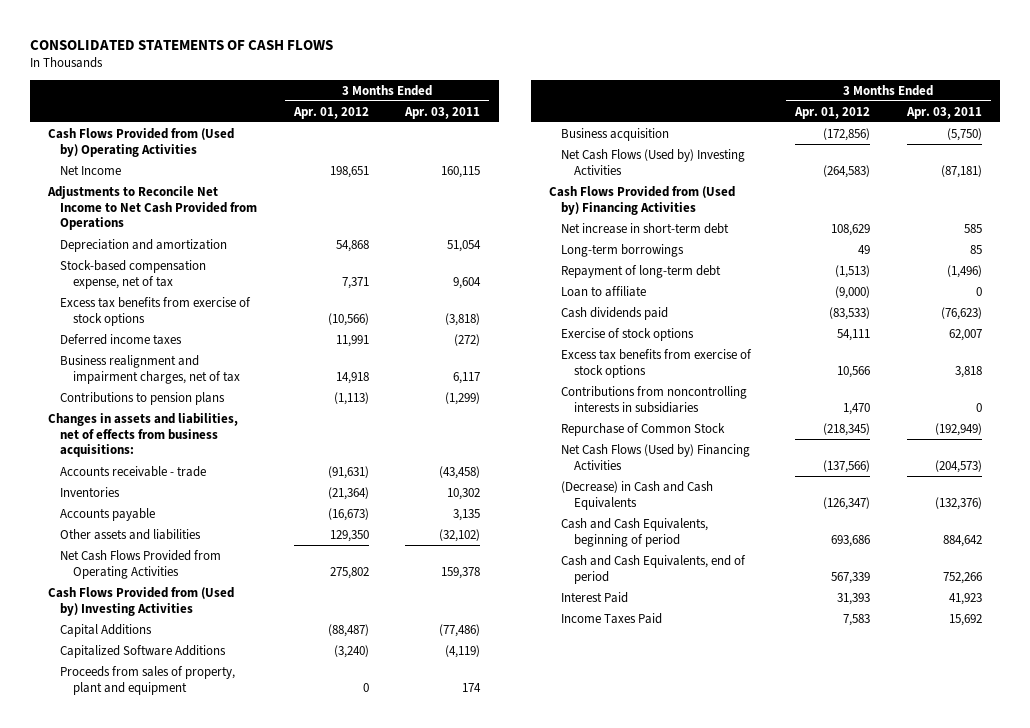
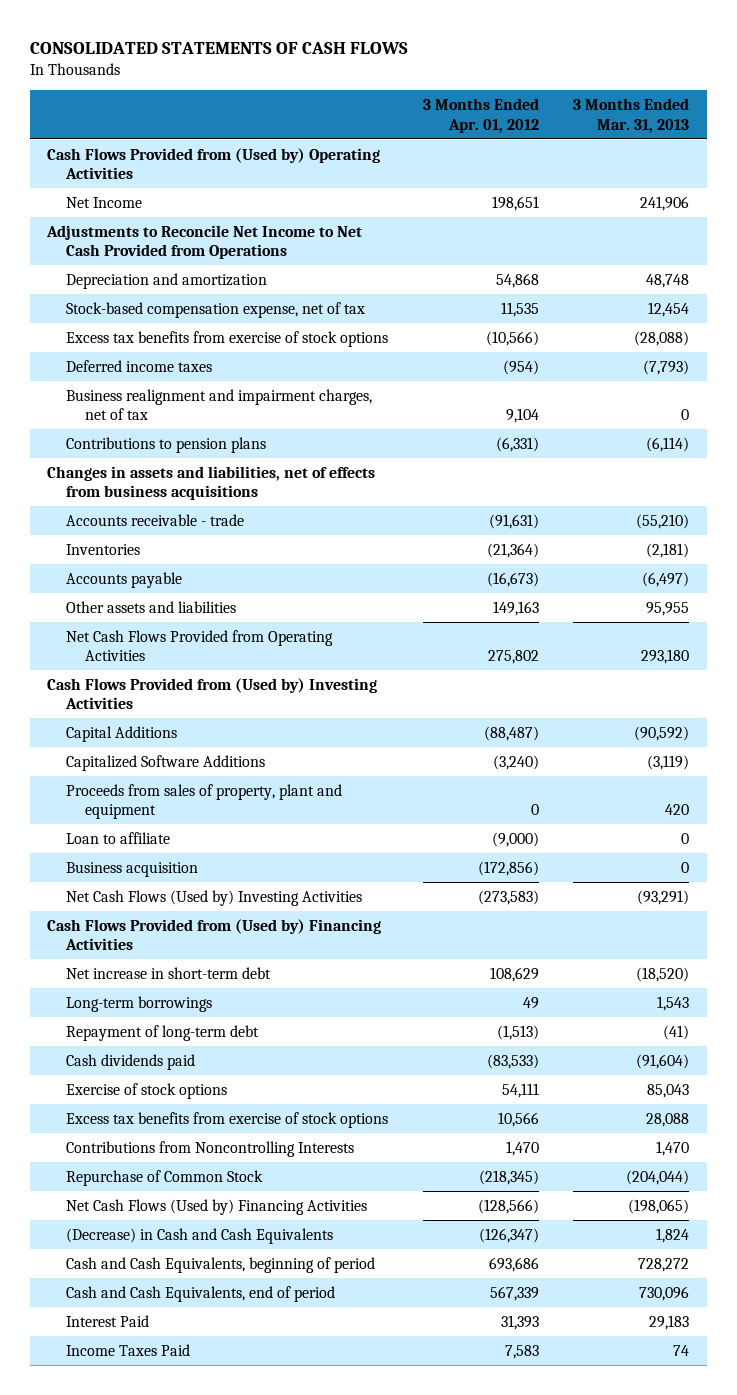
[404,106,481,119] Apr. 03, 2011 -> none
none -> [573,98,690,133] 3 Months Ended Mar. 31, 2013
[341,276,369,289] 7,371 -> [500,301,539,317] 11,535
[335,334,369,347] 11,991 -> [502,359,539,375] (954)
[335,371,369,384] 14,918 -> [505,408,539,424] 9,104
[333,391,369,405] (1,113) -> [495,436,539,452] (6,331)
[47,412,238,458] Changes in assets and liabilities, net of effects from business acquisitions: -> [47,465,376,501] Changes in assets and liabilities, net of effects from business acquisitions
[329,529,369,542] 129,350 -> [492,600,539,616] 149,163
[561,285,647,297] Loan to affiliate -> [66,831,171,844] Loan to affiliate
[822,164,870,178] (264,583) -> [477,889,539,905] (273,583)
[561,385,748,413] Contributions from noncontrolling interests in subsidiaries -> [66,1140,355,1157] Contributions from Noncontrolling Interests
[822,459,870,473] (137,566) -> [477,1198,539,1214] (128,566)

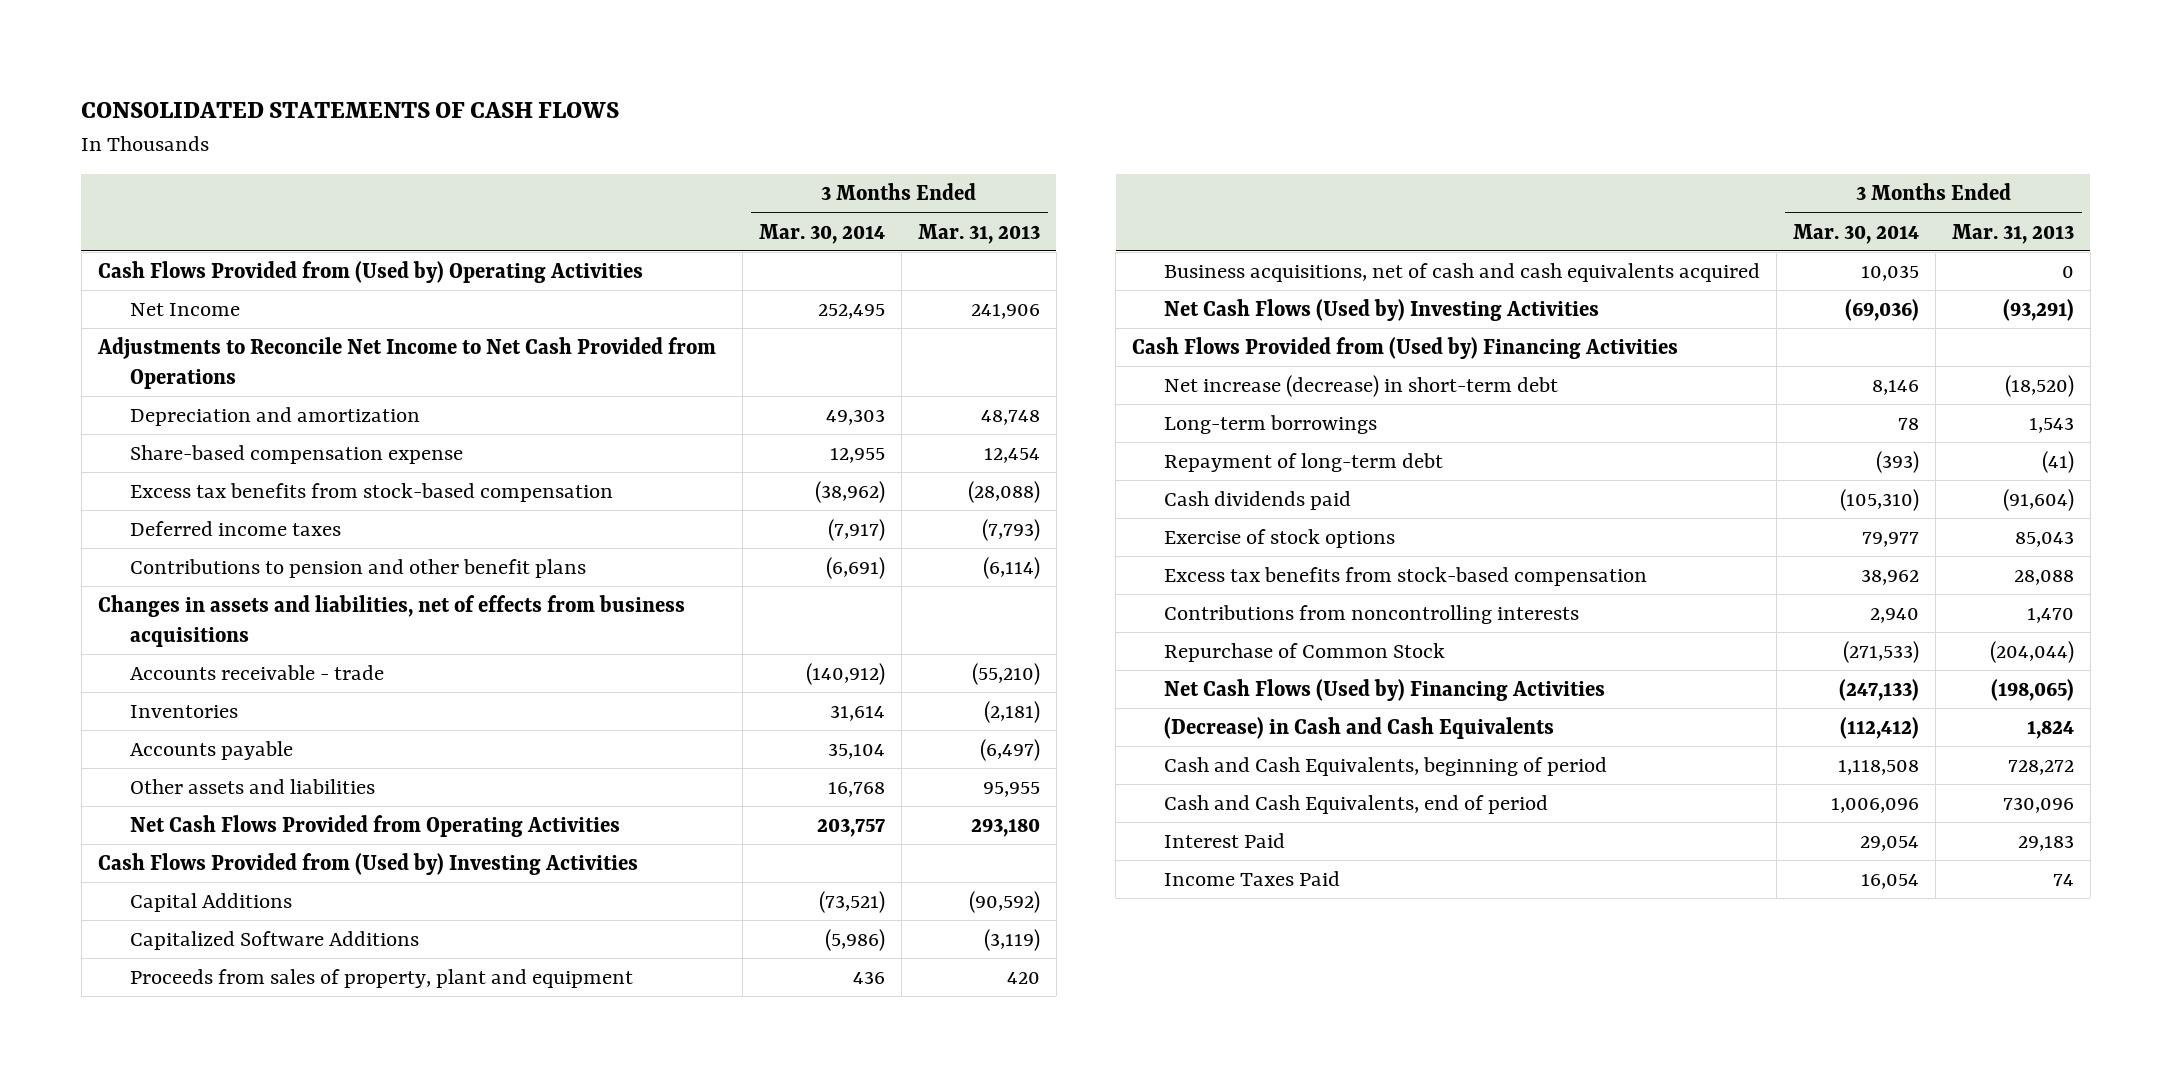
[422,98,539,133] 3 Months Ended Apr. 01, 2012 -> none
none -> [758,223,885,244] Mar. 30, 2014
[66,301,366,318] Stock-based compensation expense, net of tax -> [130,444,464,464] Share-based compensation expense
[66,330,389,347] Excess tax benefits from exercise of stock options -> [130,482,614,502] Excess tax benefits from stock-based compensation
[66,388,373,421] Business realignment and impairment charges, net of tax -> none
[66,436,267,453] Contributions to pension plans -> [130,558,587,578] Contributions to pension and other benefit plans
[66,831,171,844] Loan to affiliate -> none
[66,861,199,877] Business acquisition -> none
none -> [1164,262,1761,282] Business acquisitions, net of cash and cash equivalents acquired
[66,966,272,979] Net increase in short-term debt -> [1164,374,1559,397] Net increase (decrease) in short-term debt
[66,1111,389,1128] Excess tax benefits from exercise of stock options -> [1164,566,1648,586] Excess tax benefits from stock-based compensation
[66,1140,355,1157] Contributions from Noncontrolling Interests -> [1164,604,1580,624] Contributions from noncontrolling interests

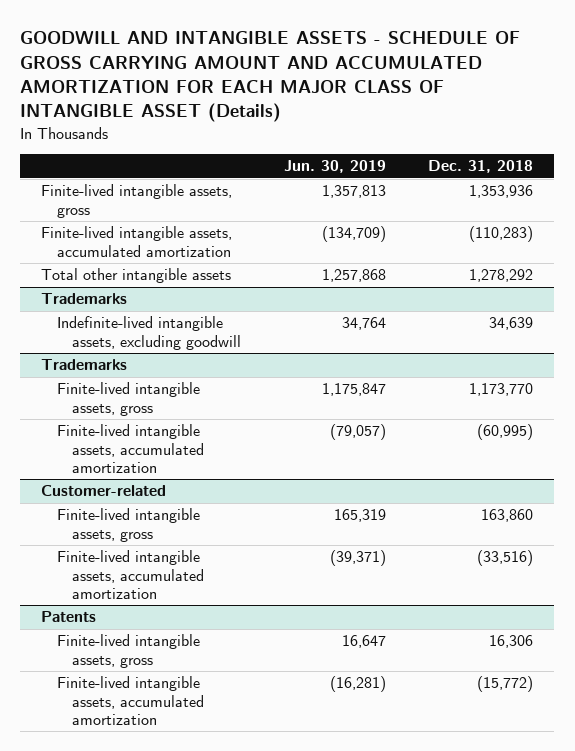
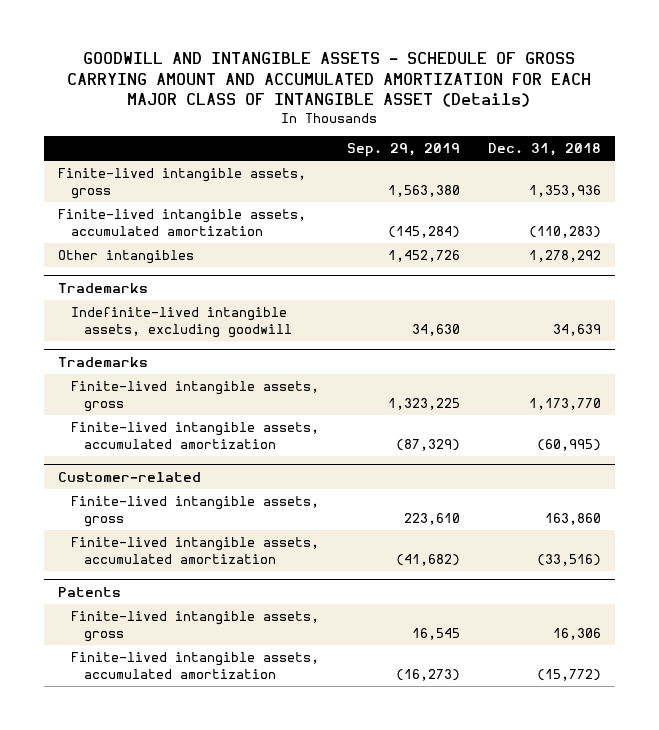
[283,160,386,174] Jun. 30, 2019 -> none
none -> [346,143,460,158] Sep. 29, 2019
[41,268,232,284] Total other intangible assets -> [57,250,194,265] Other intangibles

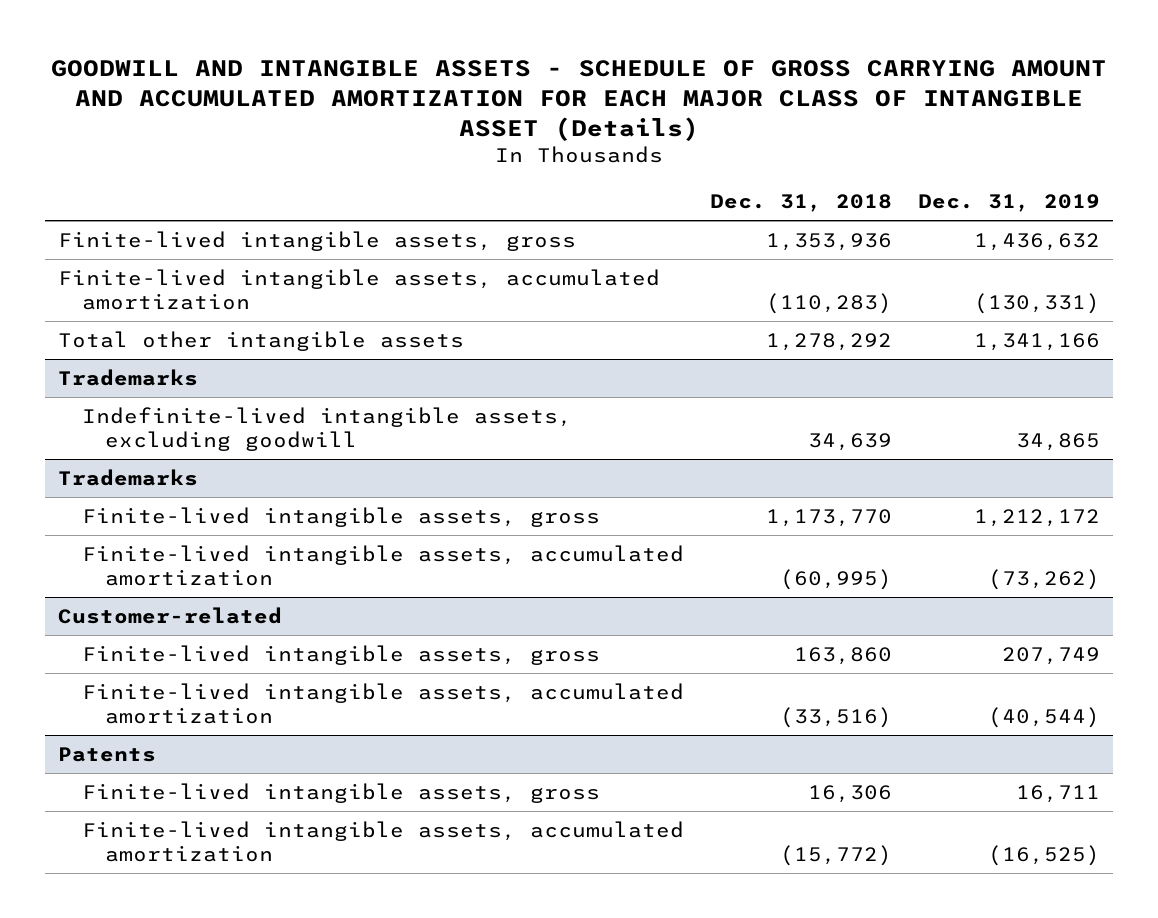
[346,143,460,158] Sep. 29, 2019 -> none
none -> [917,193,1100,212] Dec. 31, 2019
[57,250,194,265] Other intangibles -> [58,330,465,351] Total other intangible assets

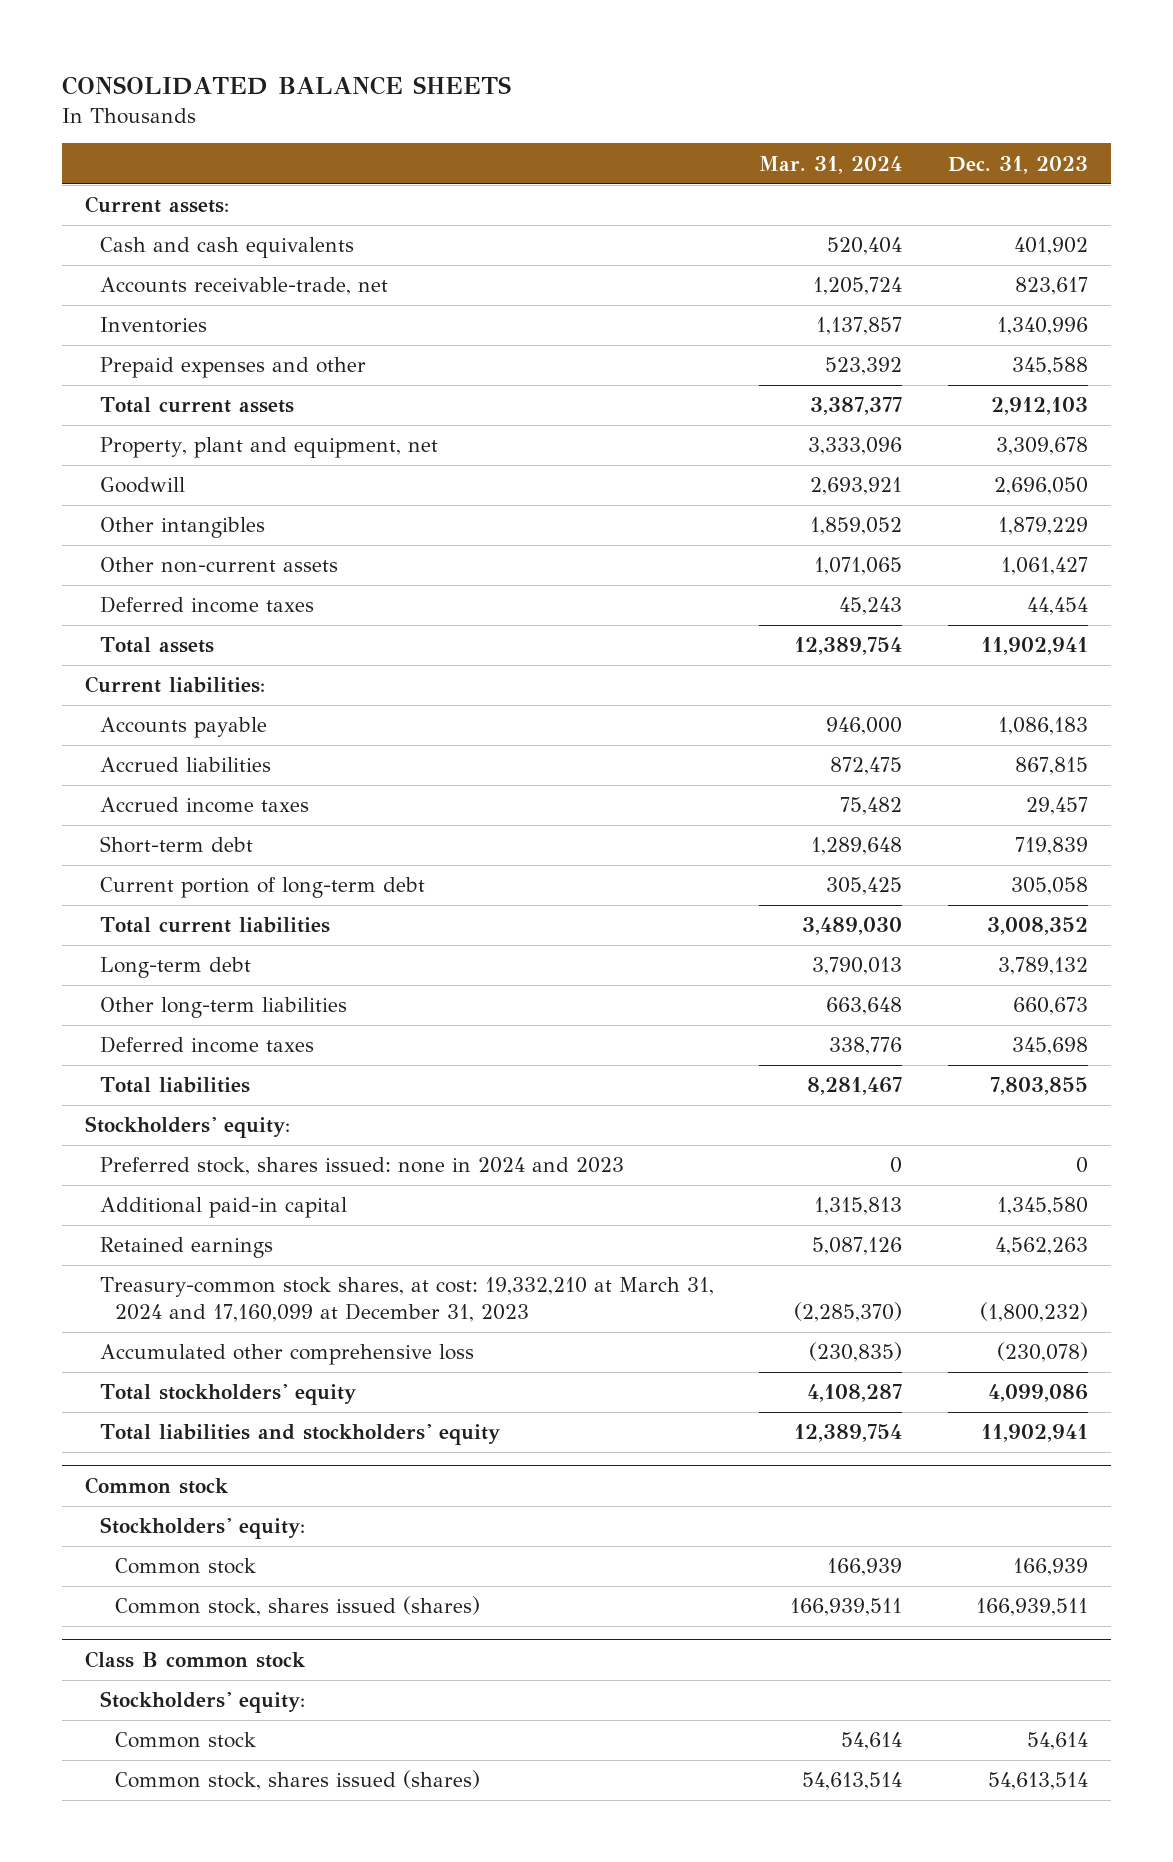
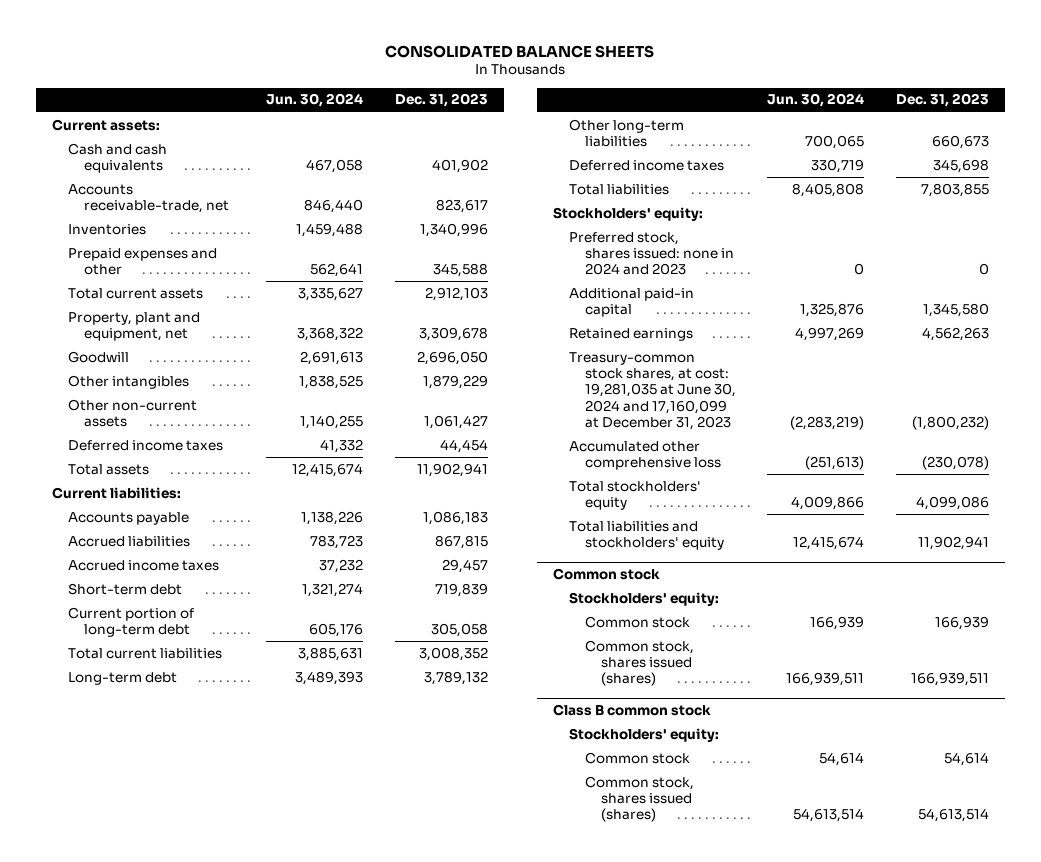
[759,155,903,174] Mar. 31, 2024 -> none
none -> [266,93,364,108] Jun. 30, 2024
[99,1277,714,1323] Treasury-common stock shares, at cost: 19,332,210 at March 31, 2024 and 17,160,099 at December 31, 2023 -> [568,351,736,431] Treasury-common stock shares, at cost: 19,281,035 at June 30, 2024 and 17,160,099 at December 31, 2023

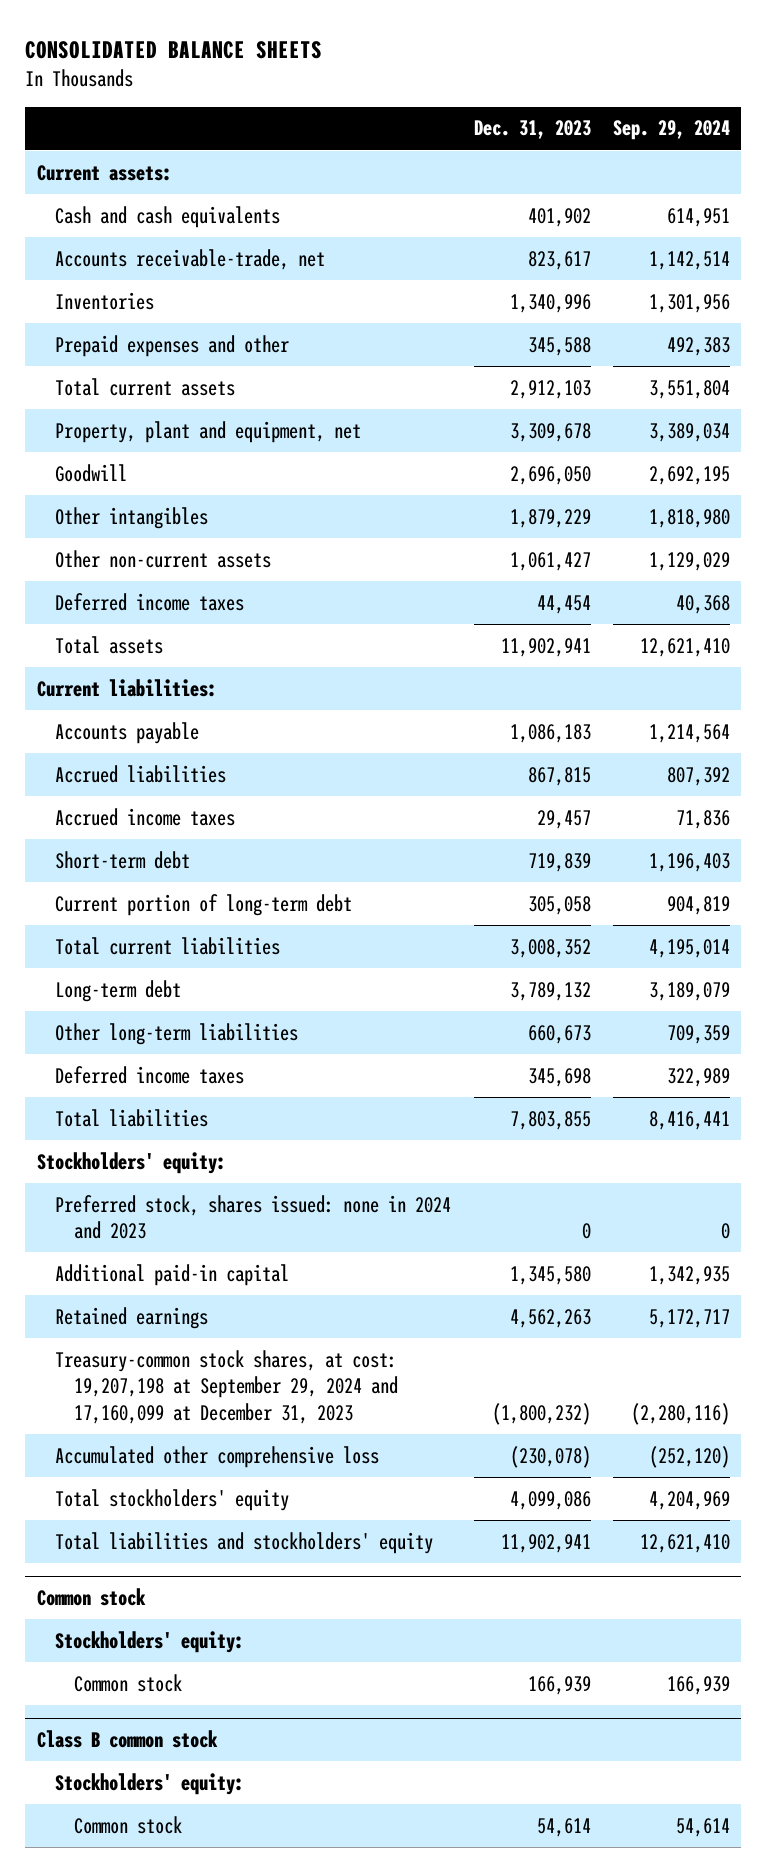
[266,93,364,108] Jun. 30, 2024 -> none
none -> [612,120,730,141] Sep. 29, 2024
[568,351,736,431] Treasury-common stock shares, at cost: 19,281,035 at June 30, 2024 and 17,160,099 at December 31, 2023 -> [55,1349,398,1424] Treasury-common stock shares, at cost: 19,207,198 at September 29, 2024 and 17,160,099 at December 31, 2023
[584,639,694,687] Common stock, shares issued (shares) -> none
[584,775,694,823] Common stock, shares issued (shares) -> none

